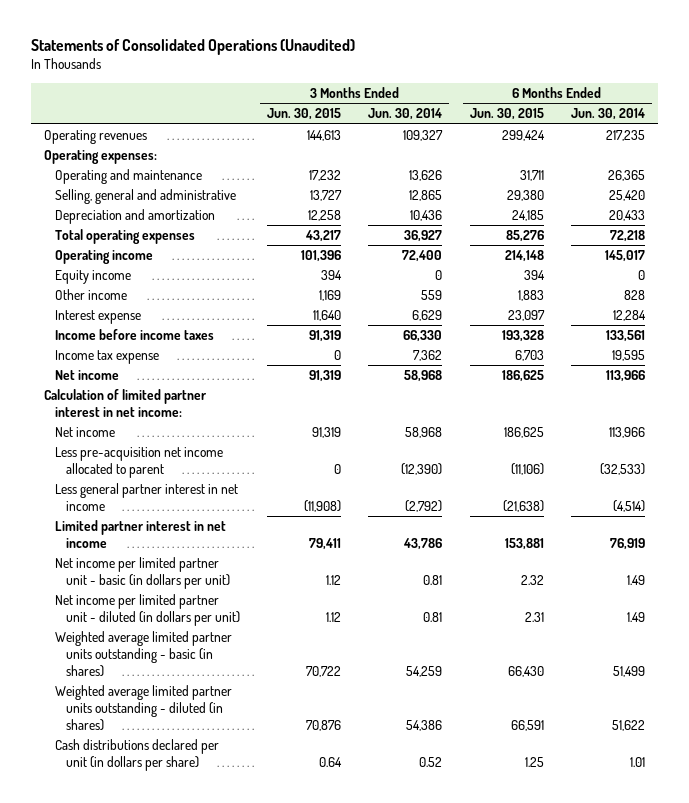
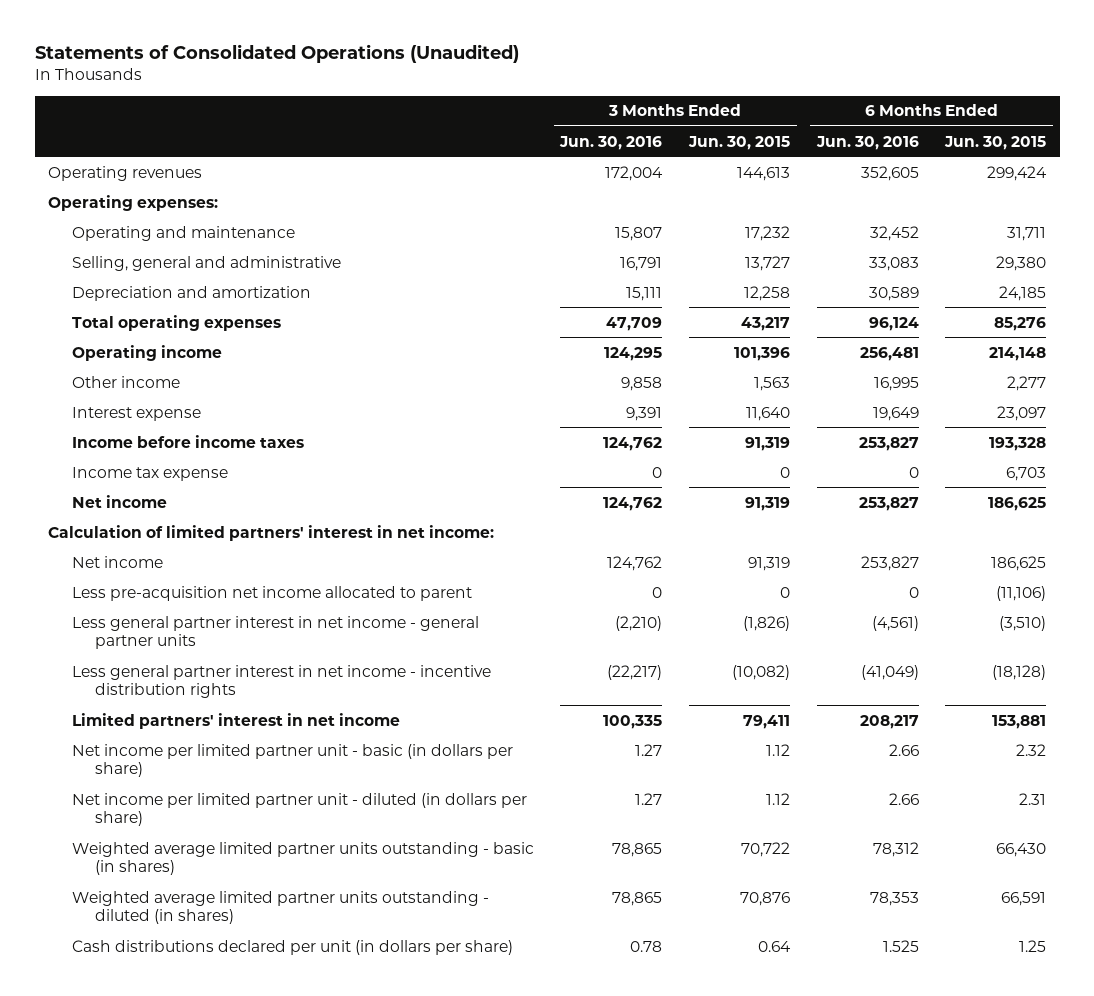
[368,108,443,121] Jun. 30, 2014 -> none
[570,108,645,121] Jun. 30, 2014 -> none
none -> [559,135,663,150] Jun. 30, 2016
none -> [815,135,919,150] Jun. 30, 2016
[55,270,132,285] Equity income -> none
[319,290,342,302] 1,169 -> [754,376,791,391] 1,563
[517,290,544,302] 1,883 -> [1007,375,1047,391] 2,277
[44,389,208,417] Calculation of limited partner interest in net income: -> [47,524,494,541] Calculation of limited partners' interest in net income:
[55,483,239,511] Less general partner interest in net income -> [71,615,479,649] Less general partner interest in net income - general partner units
[304,499,342,512] (11,908) -> [743,615,791,631] (1,826)
[502,499,544,512] (21,638) -> [999,615,1047,631] (3,510)
none -> [71,664,491,698] Less general partner interest in net income - incentive distribution rights
[55,520,227,548] Limited partner interest in net income -> [71,712,400,729] Limited partners' interest in net income
[55,557,230,589] Net income per limited partner unit - basic (in dollars per unit) -> [71,743,513,777] Net income per limited partner unit - basic (in dollars per share)
[55,594,240,626] Net income per limited partner unit - diluted (in dollars per unit) -> [71,792,527,826] Net income per limited partner unit - diluted (in dollars per share)

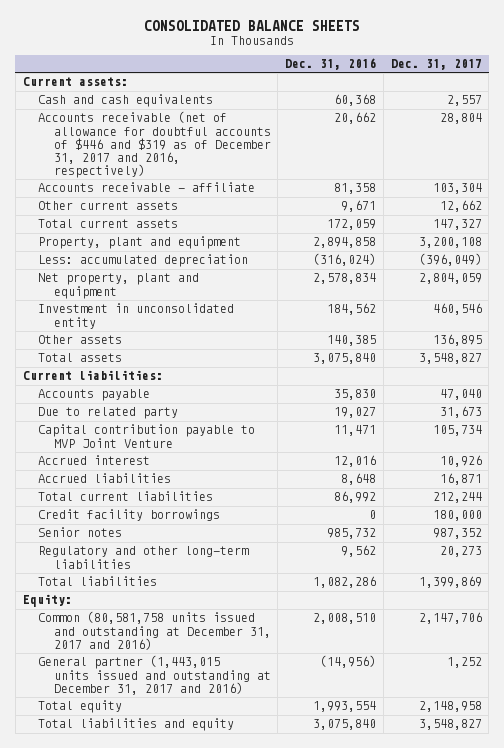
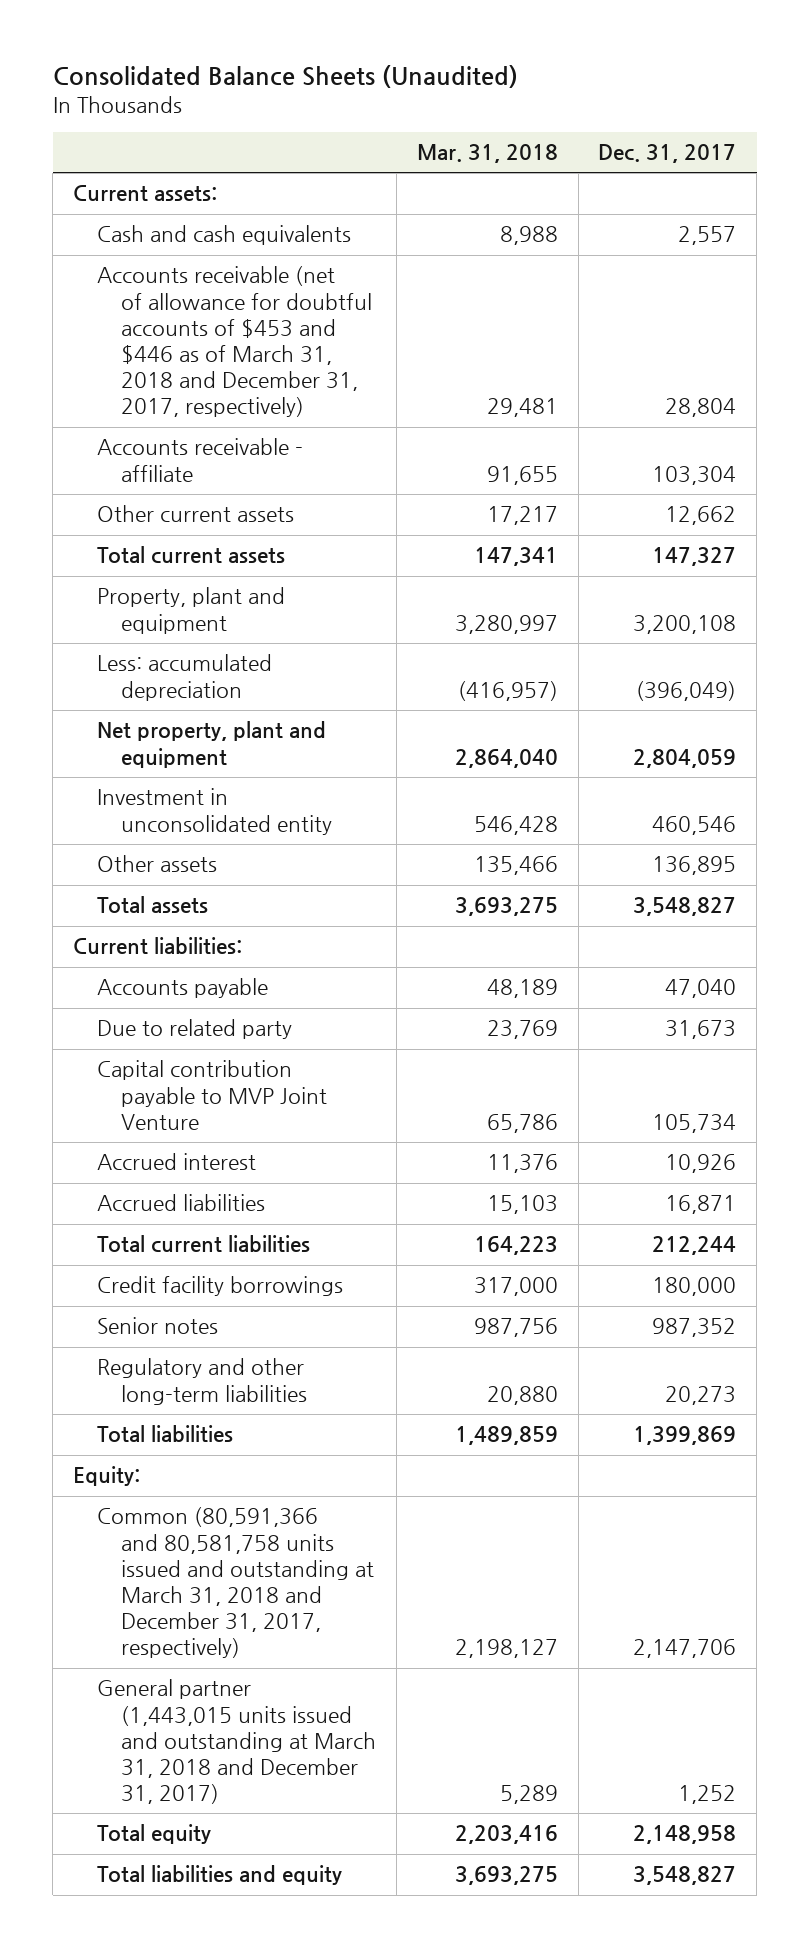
[144,20,361,32] CONSOLIDATED BALANCE SHEETS -> [52,65,518,89] Consolidated Balance Sheets (Unaudited)
[285,58,377,71] Dec. 31, 2016 -> none
none -> [416,144,558,164] Mar. 31, 2018
[38,111,271,178] Accounts receivable (net of allowance for doubtful accounts of $446 and $319 as of December 31, 2017 and 2016, respectively) -> [97,266,373,418] Accounts receivable (net of allowance for doubtful accounts of $453 and $446 as of March 31, 2018 and December 31, 2017, respectively)
[38,611,271,650] Common (80,581,758 units issued and outstanding at December 31, 2017 and 2016) -> [97,1507,375,1659] Common (80,591,366 and 80,581,758 units issued and outstanding at March 31, 2018 and December 31, 2017, respectively)
[38,655,271,695] General partner (1,443,015 units issued and outstanding at December 31, 2017 and 2016) -> [97,1679,377,1805] General partner (1,443,015 units issued and outstanding at March 31, 2018 and December 31, 2017)

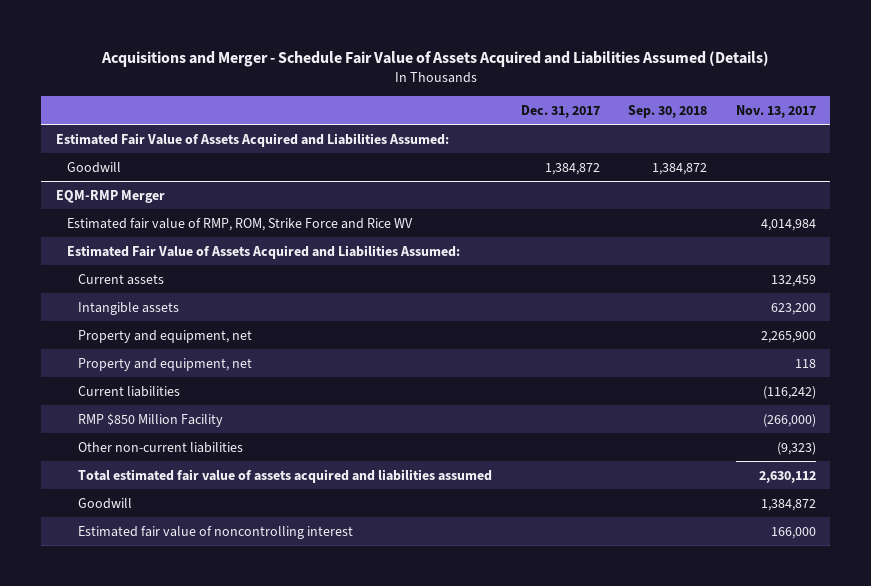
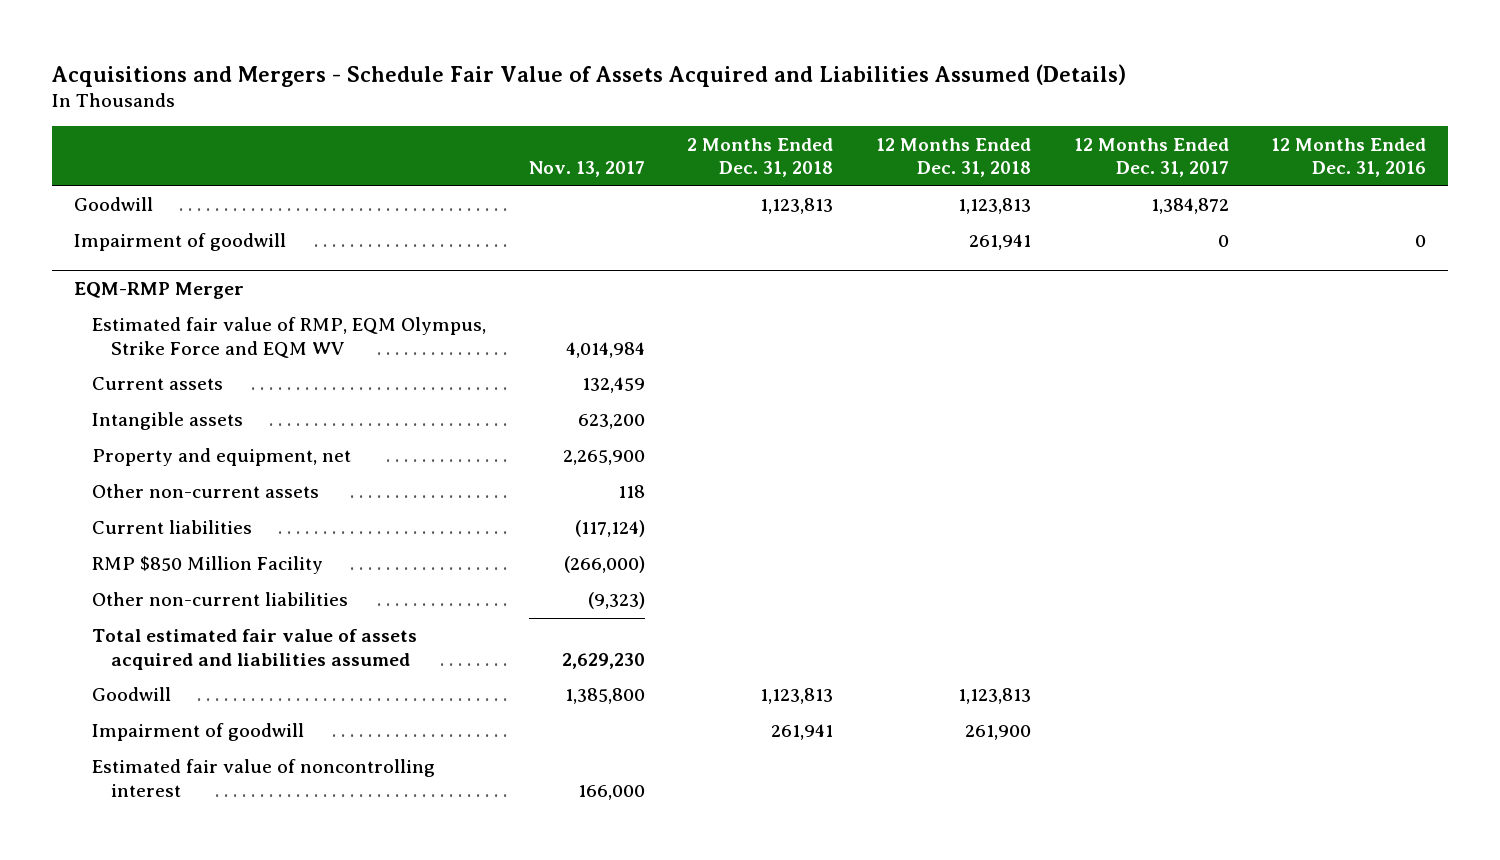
[100,51,769,68] Acquisitions and Merger - Schedule Fair Value of Assets Acquired and Liabilities Assumed (Details) -> [52,63,1127,87] Acquisitions and Mergers - Schedule Fair Value of Assets Acquired and Liabilities Assumed (Details)
[520,105,600,119] Dec. 31, 2017 -> none
[628,105,708,119] Sep. 30, 2018 -> none
none -> [687,137,834,178] 2 Months Ended Dec. 31, 2018
none -> [876,137,1032,178] 12 Months Ended Dec. 31, 2018
none -> [1073,137,1229,178] 12 Months Ended Dec. 31, 2017
none -> [1271,137,1427,178] 12 Months Ended Dec. 31, 2016
[55,132,449,147] Estimated Fair Value of Assets Acquired and Liabilities Assumed: -> none
none -> [73,233,286,252] Impairment of goodwill
[66,244,460,259] Estimated Fair Value of Assets Acquired and Liabilities Assumed: -> none
[66,217,413,231] Estimated fair value of RMP, ROM, Strike Force and Rice WV -> [92,317,487,358] Estimated fair value of RMP, EQM Olympus, Strike Force and EQM WV
[78,357,253,371] Property and equipment, net -> [92,484,320,499] Other non-current assets
[762,385,816,399] (116,242) -> [574,520,645,538] (117,124)
[758,470,816,483] 2,630,112 -> [561,652,645,669] 2,629,230
[760,498,816,511] 1,384,872 -> [564,688,645,705] 1,385,800
none -> [92,723,305,742] Impairment of goodwill

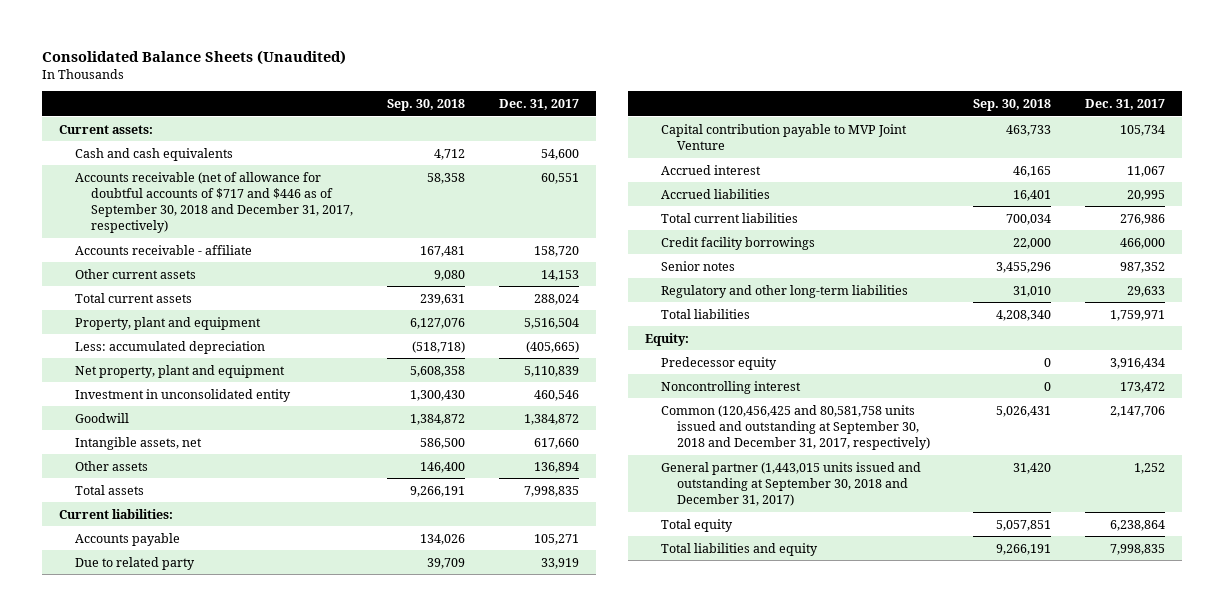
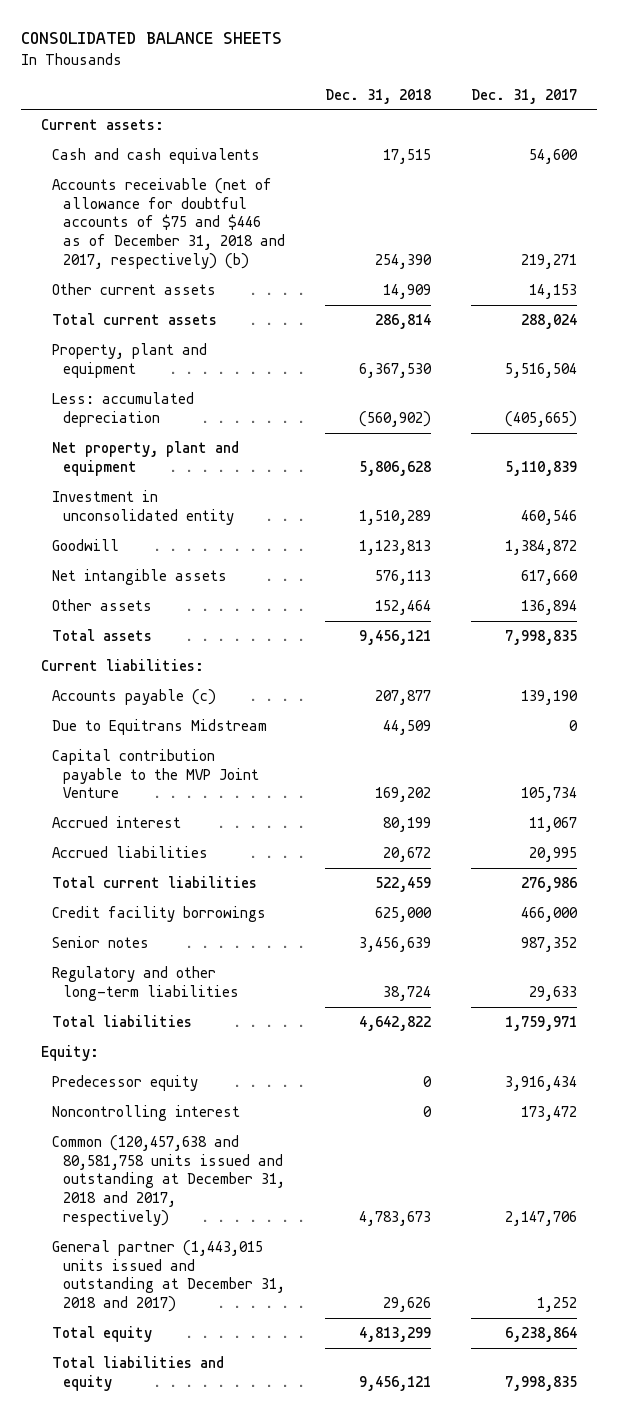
[42,49,347,65] Consolidated Balance Sheets (Unaudited) -> [21,32,283,45] CONSOLIDATED BALANCE SHEETS
[387,99,466,112] Sep. 30, 2018 -> none
none -> [325,88,432,104] Dec. 31, 2018
[75,244,253,255] Accounts receivable - affiliate -> none
[75,171,354,234] Accounts receivable (net of allowance for doubtful accounts of $717 and $446 as of September 30, 2018 and December 31, 2017, respectively) -> [52,178,286,269] Accounts receivable (net of allowance for doubtful accounts of $75 and $446 as of December 31, 2018 and 2017, respectively) (b)
[541,172,580,184] 60,551 -> [520,253,577,269] 219,271
[75,436,203,450] Intangible assets, net -> [52,569,228,586] Net intangible assets
[75,532,181,546] Accounts payable -> [52,689,217,706] Accounts payable (c)
[534,533,580,545] 105,271 -> [520,690,578,706] 139,190
[75,556,196,570] Due to related party -> [52,719,268,736] Due to Equitrans Midstream
[541,557,580,569] 33,919 -> [568,720,578,732] 0
[660,123,907,150] Capital contribution payable to MVP Joint Venture -> [52,749,260,799] Capital contribution payable to the MVP Joint Venture
[660,404,930,450] Common (120,456,425 and 80,581,758 units issued and outstanding at September 30, 2018 and December 31, 2017, respectively) -> [52,1135,286,1226] Common (120,457,638 and 80,581,758 units issued and outstanding at December 31, 2018 and 2017, respectively)
[660,461,921,506] General partner (1,443,015 units issued and outstanding at September 30, 2018 and December 31, 2017) -> [52,1240,286,1313] General partner (1,443,015 units issued and outstanding at December 31, 2018 and 2017)

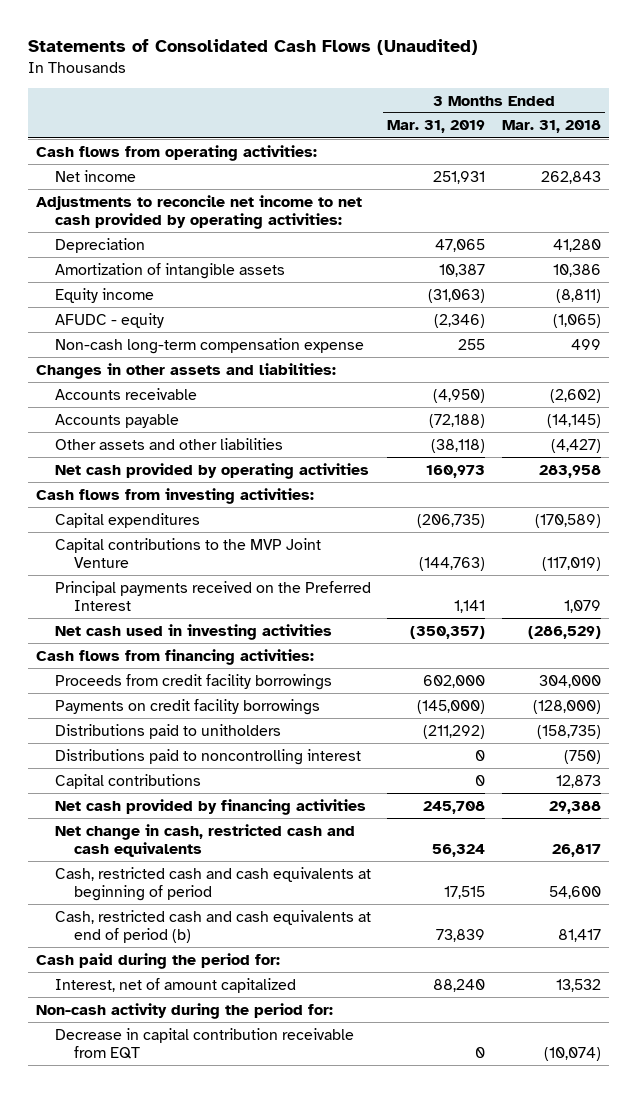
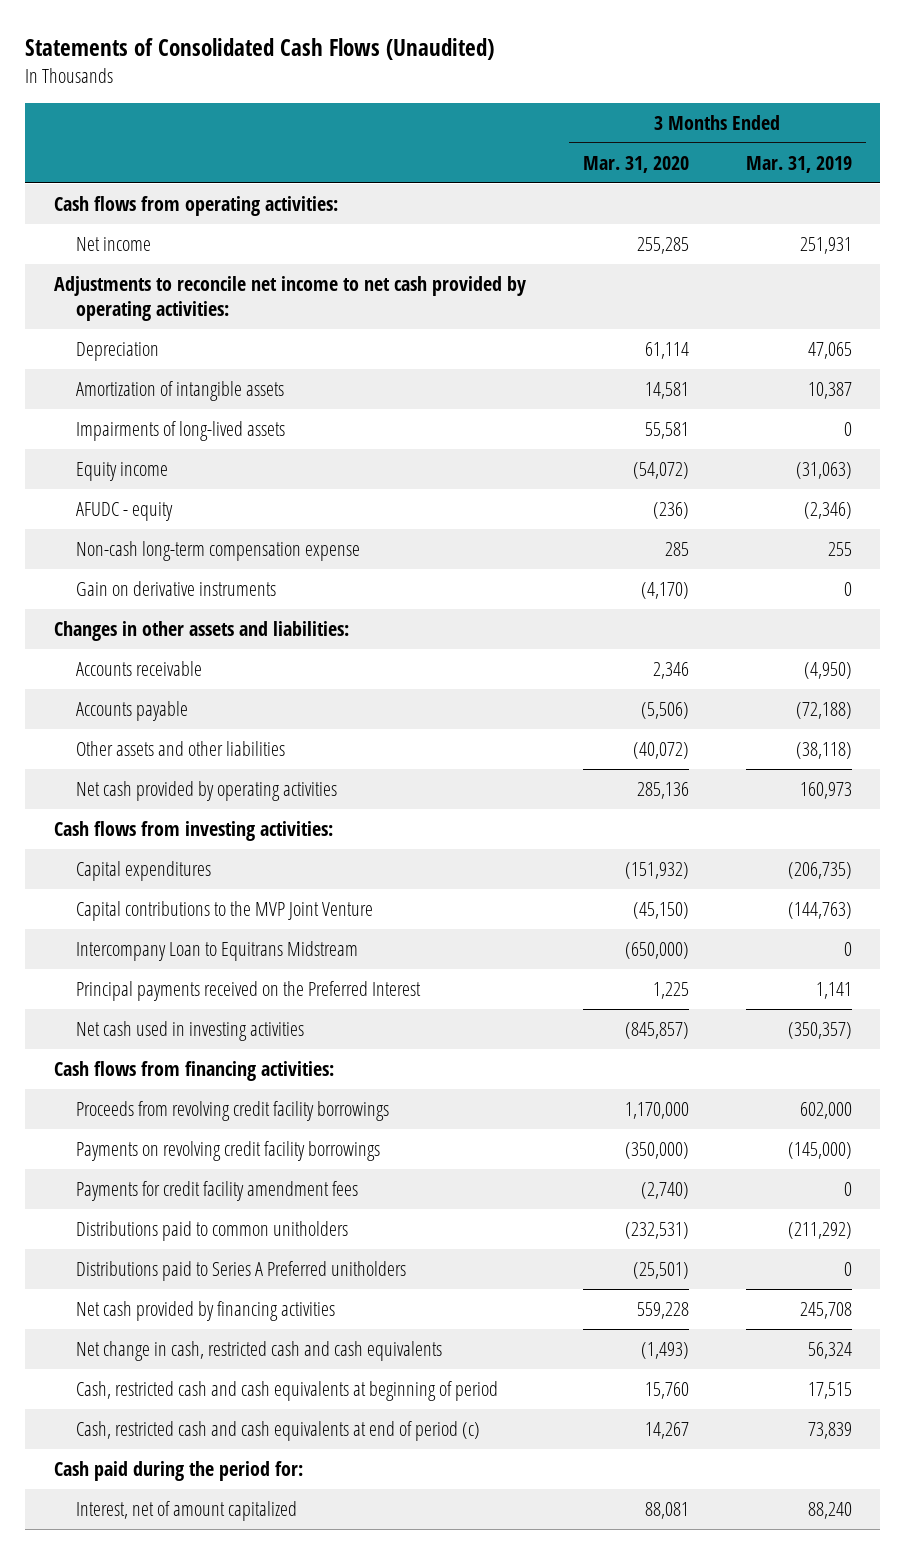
[501,120,601,134] Mar. 31, 2018 -> none
none -> [582,155,689,173] Mar. 31, 2020
none -> [76,420,286,441] Impairments of long-lived assets
none -> [76,580,277,596] Gain on derivative instruments
none -> [76,940,359,961] Intercompany Loan to Equitrans Midstream
[55,748,362,765] Distributions paid to noncontrolling interest -> none
[55,773,202,789] Capital contributions -> none
[55,673,333,690] Proceeds from credit facility borrowings -> [76,1100,390,1121] Proceeds from revolving credit facility borrowings
[55,698,321,715] Payments on credit facility borrowings -> [76,1140,381,1161] Payments on revolving credit facility borrowings
none -> [76,1180,359,1201] Payments for credit facility amendment fees
[55,723,282,739] Distributions paid to unitholders -> [76,1220,349,1241] Distributions paid to common unitholders
none -> [76,1260,407,1281] Distributions paid to Series A Preferred unitholders
[55,909,372,943] Cash, restricted cash and cash equivalents at end of period (b) -> [76,1420,481,1441] Cash, restricted cash and cash equivalents at end of period (c)
[35,1002,333,1019] Non-cash activity during the period for: -> none
[55,1027,355,1059] Decrease in capital contribution receivable from EQT -> none

